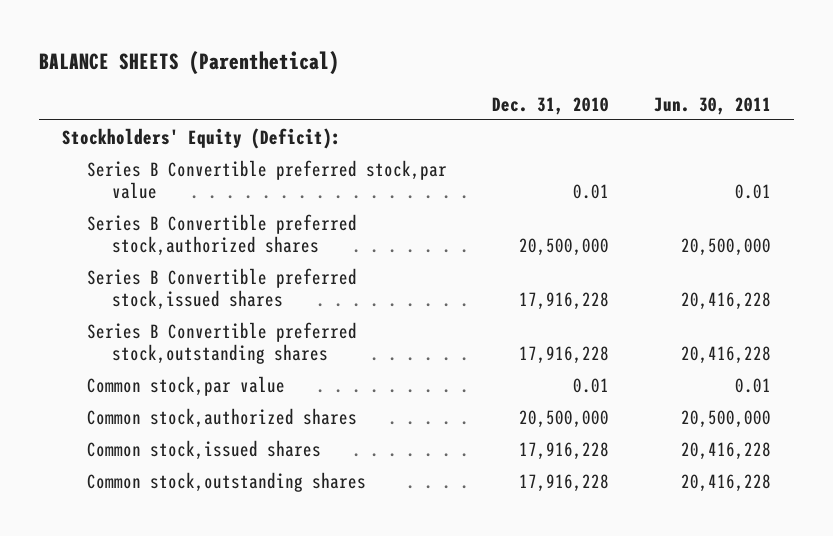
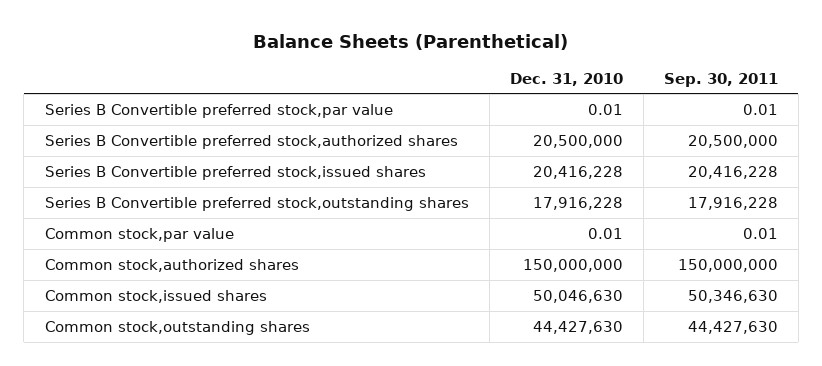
[38,50,339,75] BALANCE SHEETS (Parenthetical) -> [253,33,569,50] Balance Sheets (Parenthetical)
[654,96,772,115] Jun. 30, 2011 -> none
none -> [663,72,778,87] Sep. 30, 2011
[61,127,341,149] Stockholders' Equity (Deficit): -> none
[518,292,609,311] 17,916,228 -> [532,165,623,179] 20,416,228
[518,409,609,428] 20,500,000 -> [522,258,623,272] 150,000,000
[518,441,609,460] 17,916,228 -> [532,289,623,303] 50,046,630
[518,473,609,492] 17,916,228 -> [532,320,623,334] 44,427,630

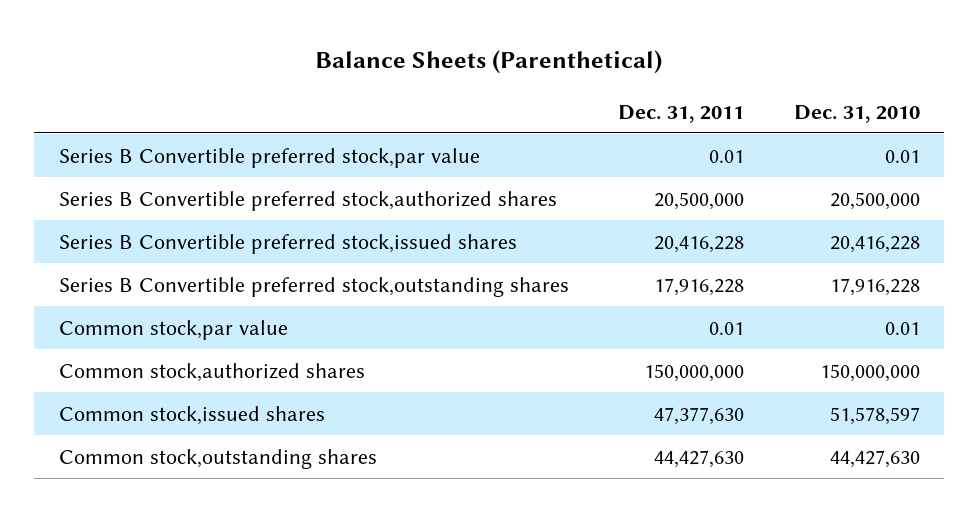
[663,72,778,87] Sep. 30, 2011 -> none
none -> [618,104,745,123] Dec. 31, 2011
[532,289,623,303] 50,046,630 -> [829,406,920,425] 51,578,597

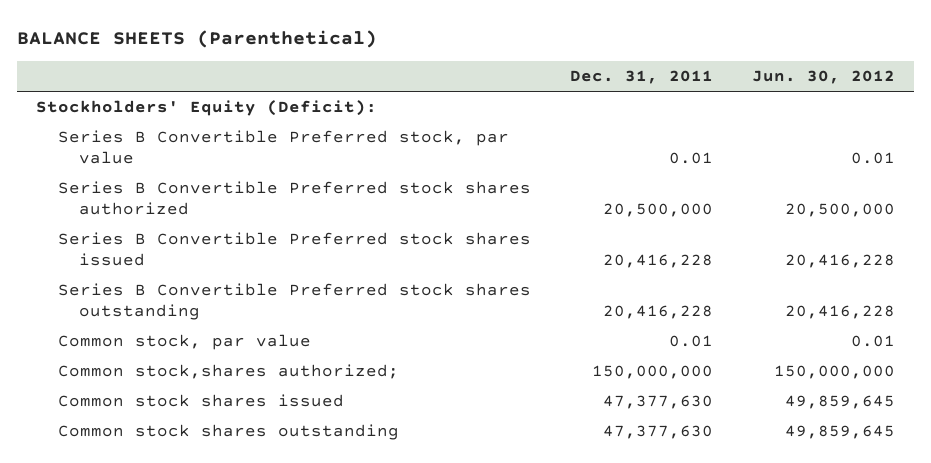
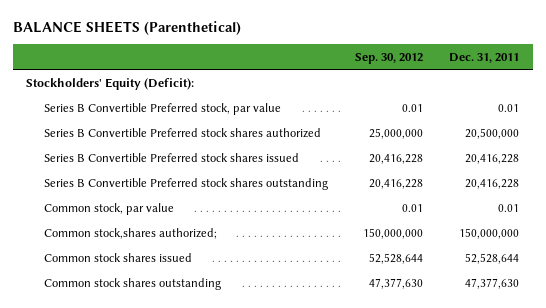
[751,70,895,85] Jun. 30, 2012 -> none
none -> [354,52,423,64] Sep. 30, 2012
[602,394,713,409] 47,377,630 -> [465,252,520,264] 52,528,644

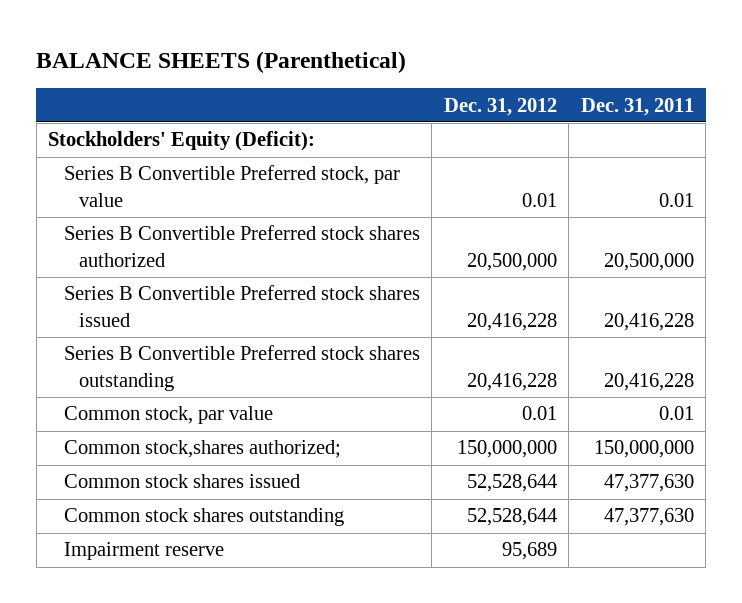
[354,52,423,64] Sep. 30, 2012 -> none
none -> [443,97,557,116] Dec. 31, 2012
[465,252,520,264] 52,528,644 -> [603,474,694,493] 47,377,630
none -> [63,542,224,561] Impairment reserve

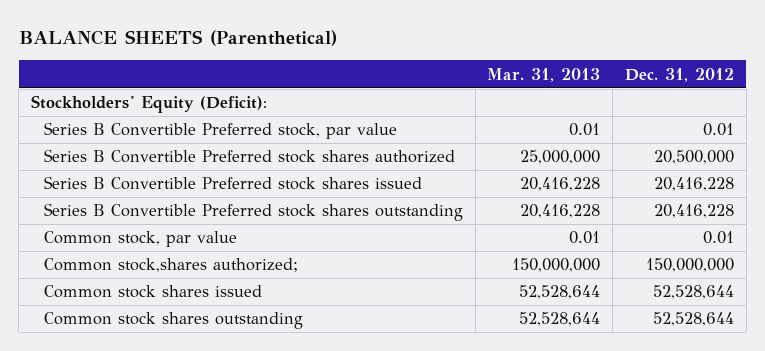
[580,97,694,116] Dec. 31, 2011 -> none
none -> [487,67,601,82] Mar. 31, 2013
[63,542,224,561] Impairment reserve -> none

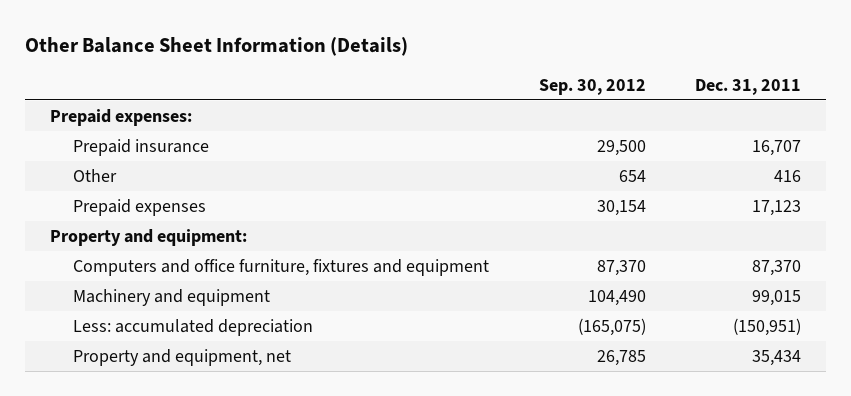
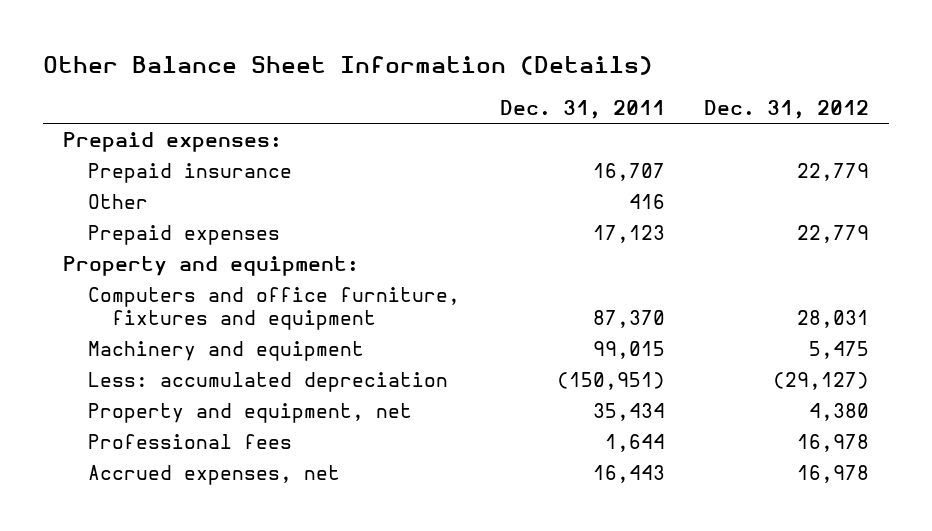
[538,78,646,95] Sep. 30, 2012 -> none
none -> [704,100,870,120] Dec. 31, 2012
none -> [87,433,292,449] Professional fees
none -> [87,464,340,485] Accrued expenses, net

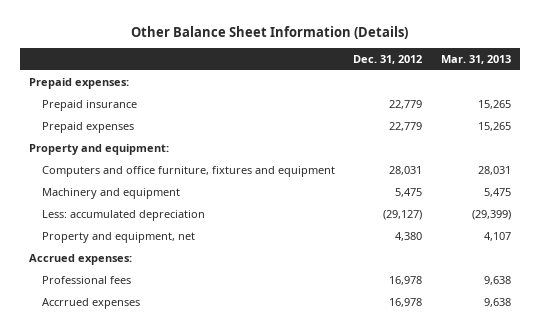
[499,100,665,120] Dec. 31, 2011 -> none
none -> [440,55,511,65] Mar. 31, 2013
[87,193,148,209] Other -> none
none -> [29,253,133,265] Accrued expenses:
[87,464,340,485] Accrued expenses, net -> [41,297,140,309] Accrrued expenses

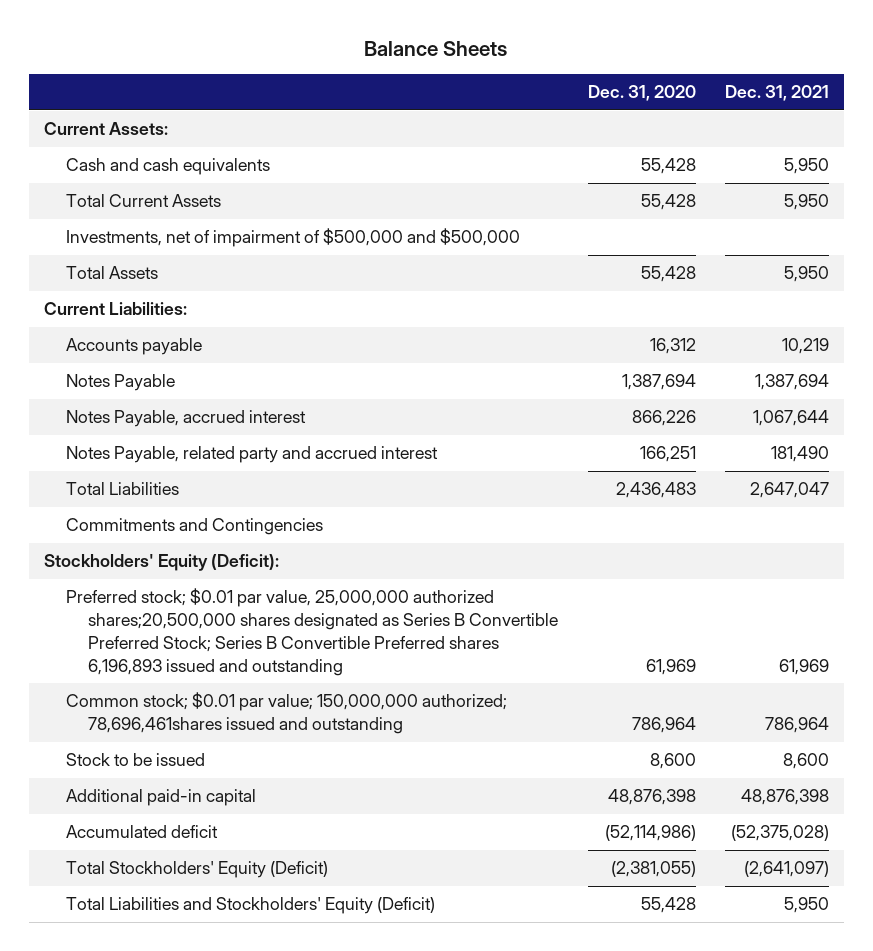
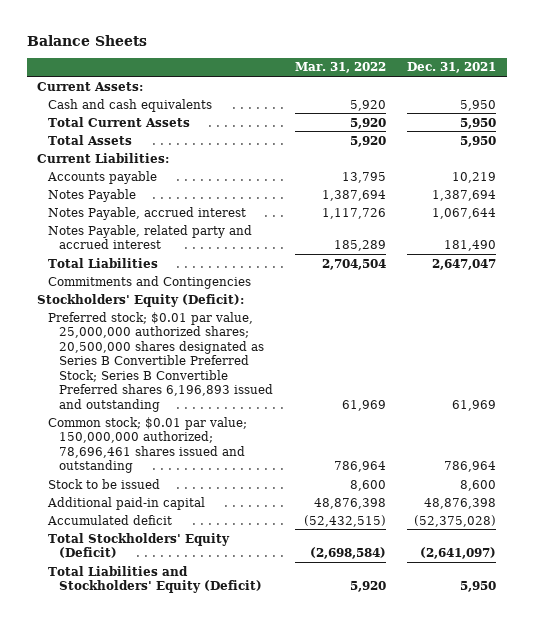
[587,85,696,102] Dec. 31, 2020 -> none
none -> [294,62,386,74] Mar. 31, 2022
[66,228,521,248] Investments, net of impairment of $500,000 and $500,000 -> none
[66,588,559,676] Preferred stock; $0.01 par value, 25,000,000 authorized shares;20,500,000 shares designated as Series B Convertible Preferred Stock; Series B Convertible Preferred shares 6,196,893 issued and outstanding -> [48,311,274,412] Preferred stock; $0.01 par value, 25,000,000 authorized shares; 20,500,000 shares designated as Series B Convertible Preferred Stock; Series B Convertible Preferred shares 6,196,893 issued and outstanding
[66,692,508,735] Common stock; $0.01 par value; 150,000,000 authorized; 78,696,461shares issued and outstanding -> [48,416,248,474] Common stock; $0.01 par value; 150,000,000 authorized; 78,696,461 shares issued and outstanding

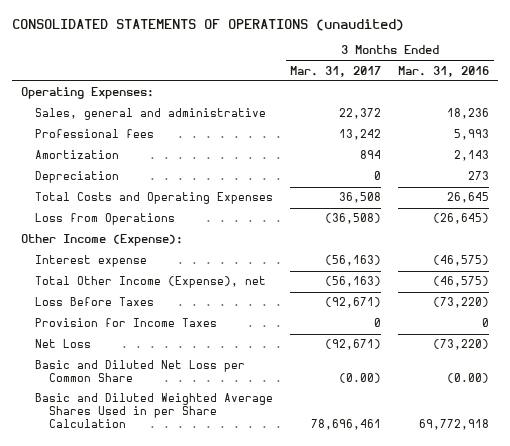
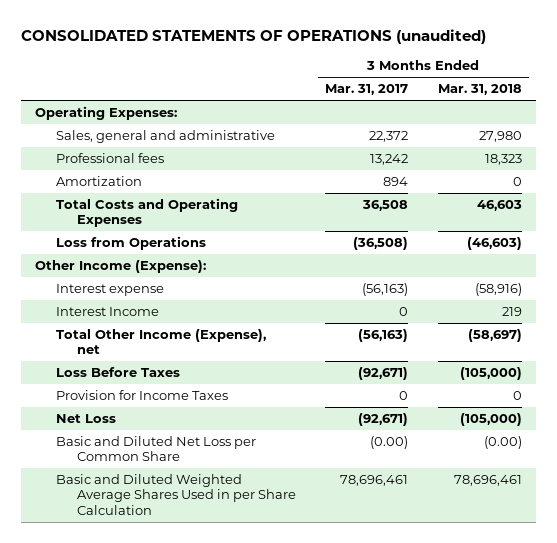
[398,65,490,77] Mar. 31, 2016 -> none
none -> [437,84,522,96] Mar. 31, 2018
[34,171,119,184] Depreciation -> none
none -> [56,307,160,317] Interest Income

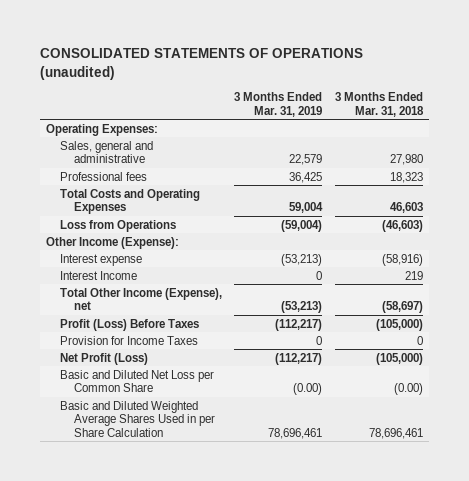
[325,84,409,96] Mar. 31, 2017 -> none
none -> [234,91,323,117] 3 Months Ended Mar. 31, 2019
[56,176,143,187] Amortization -> none
[56,367,181,378] Loss Before Taxes -> [59,318,199,331] Profit (Loss) Before Taxes
[56,414,117,424] Net Loss -> [59,352,148,365] Net Profit (Loss)

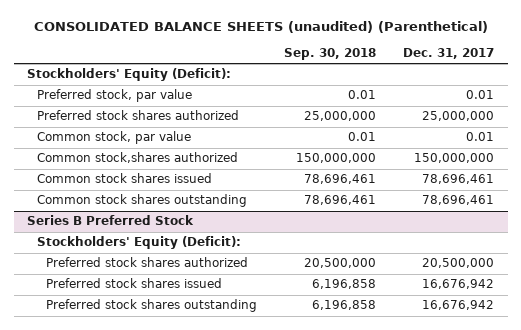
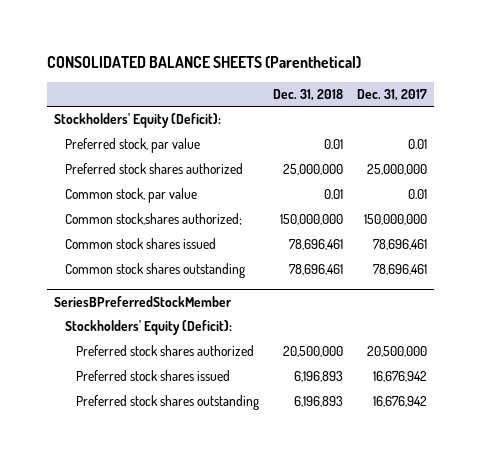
[33,21,488,34] CONSOLIDATED BALANCE SHEETS (unaudited) (Parenthetical) -> [47,56,362,69] CONSOLIDATED BALANCE SHEETS (Parenthetical)
[284,48,377,61] Sep. 30, 2018 -> none
none -> [273,88,344,101] Dec. 31, 2018
[36,152,238,164] Common stock,shares authorized -> [65,213,243,226] Common stock,shares authorized;
[27,215,195,226] Series B Preferred Stock -> [54,296,233,308] SeriesBPreferredStockMember

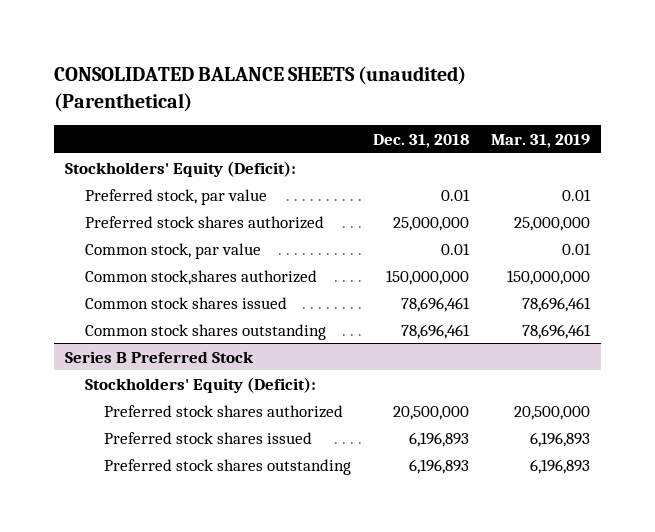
[47,56,362,69] CONSOLIDATED BALANCE SHEETS (Parenthetical) -> [54,66,467,112] CONSOLIDATED BALANCE SHEETS (unaudited) (Parenthetical)
[357,88,428,101] Dec. 31, 2017 -> none
none -> [490,133,590,148] Mar. 31, 2019
[65,213,243,226] Common stock,shares authorized; -> [84,269,317,285] Common stock,shares authorized
[54,296,233,308] SeriesBPreferredStockMember -> [65,350,255,363] Series B Preferred Stock

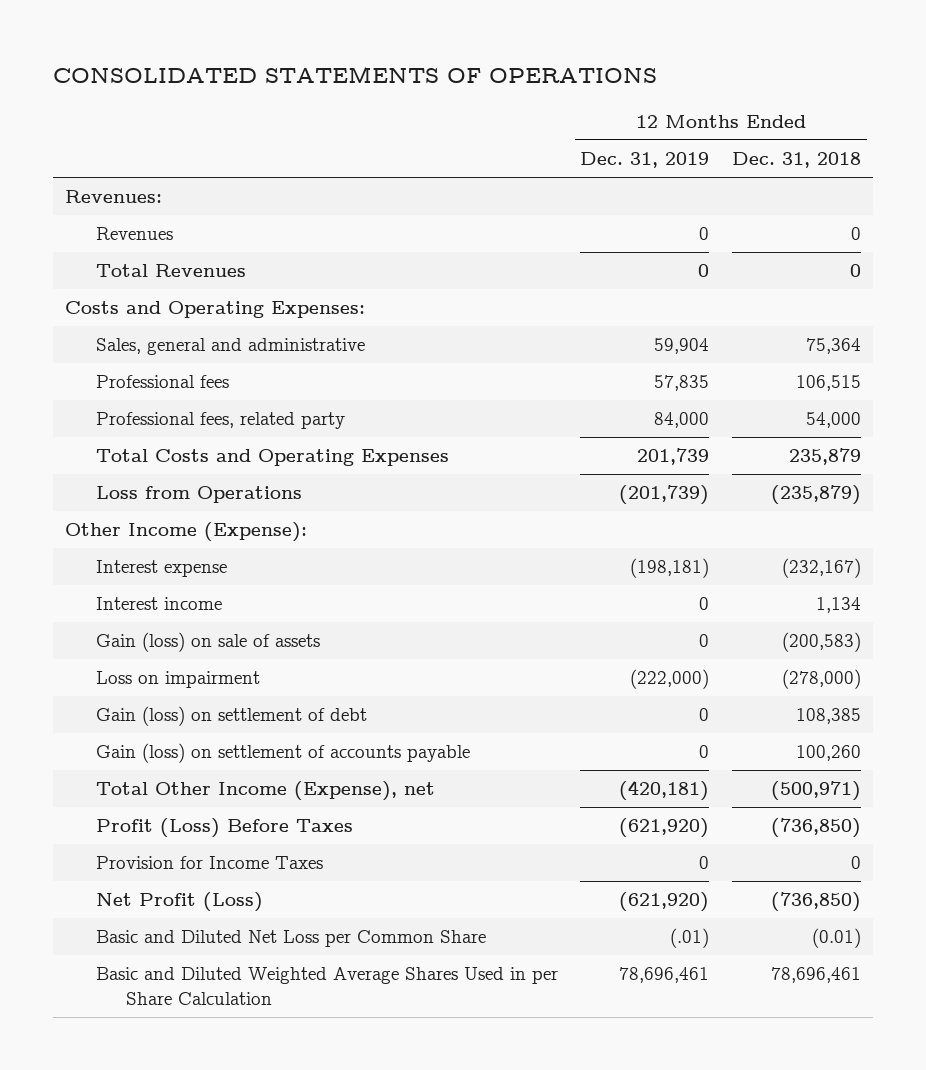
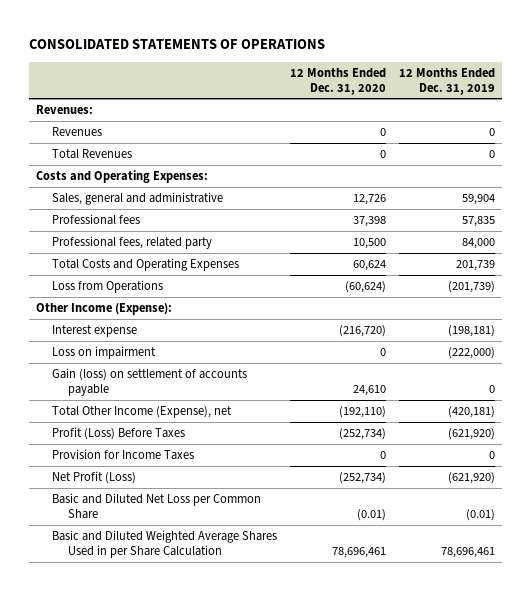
[732,152,862,169] Dec. 31, 2018 -> none
none -> [290,67,387,95] 12 Months Ended Dec. 31, 2020
[95,597,222,611] Interest income -> none
[95,632,320,653] Gain (loss) on sale of assets -> none
[95,706,367,727] Gain (loss) on settlement of debt -> none
[670,928,710,949] (.01) -> [466,509,496,522] (0.01)

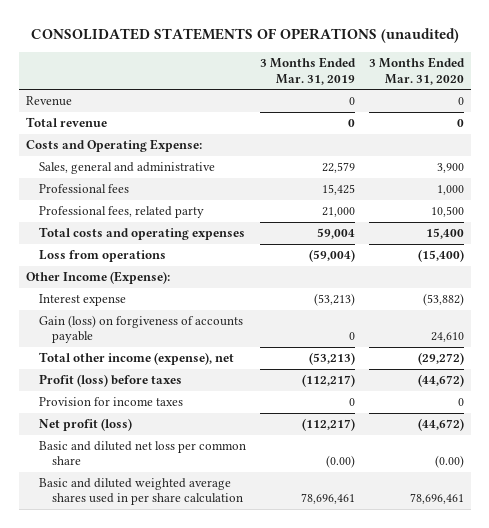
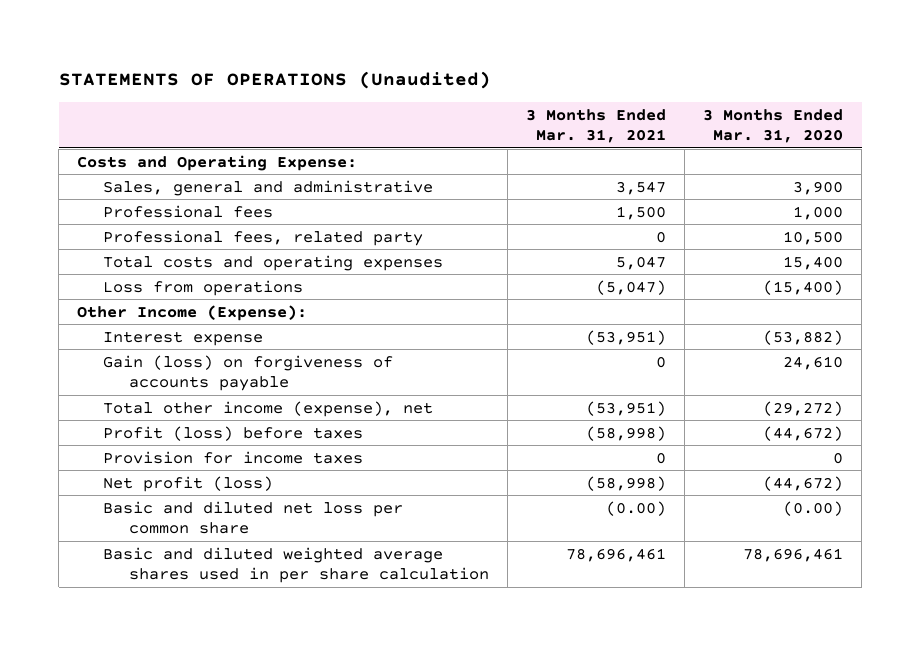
[30,27,459,43] CONSOLIDATED STATEMENTS OF OPERATIONS (unaudited) -> [58,70,491,89] STATEMENTS OF OPERATIONS (Unaudited)
[259,57,356,85] 3 Months Ended Mar. 31, 2019 -> none
none -> [526,108,667,144] 3 Months Ended Mar. 31, 2021
[25,96,72,107] Revenue -> none
[25,117,107,128] Total revenue -> none

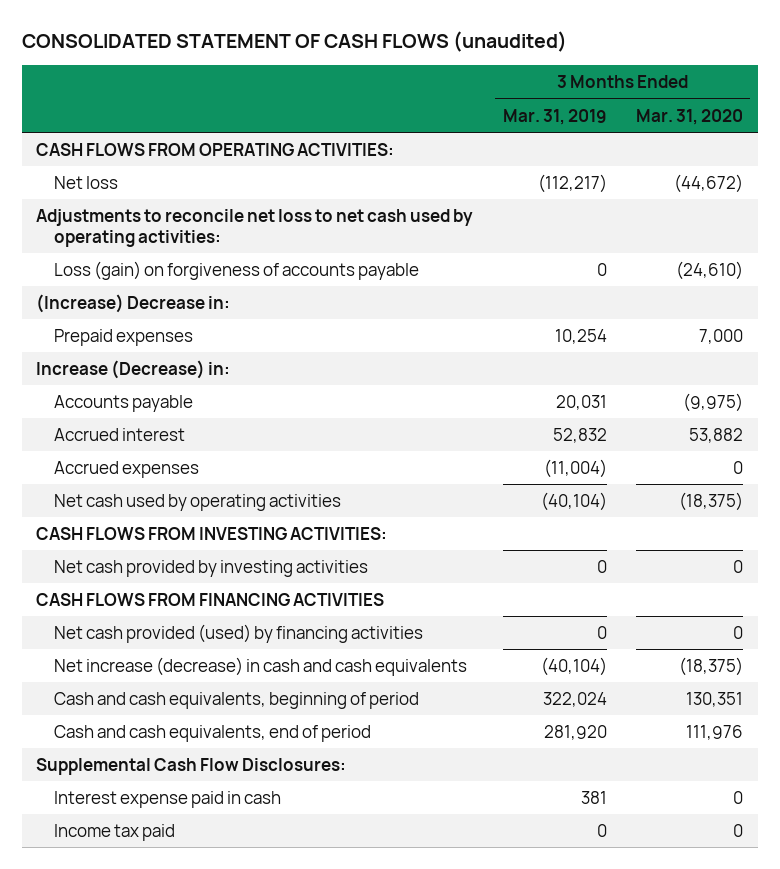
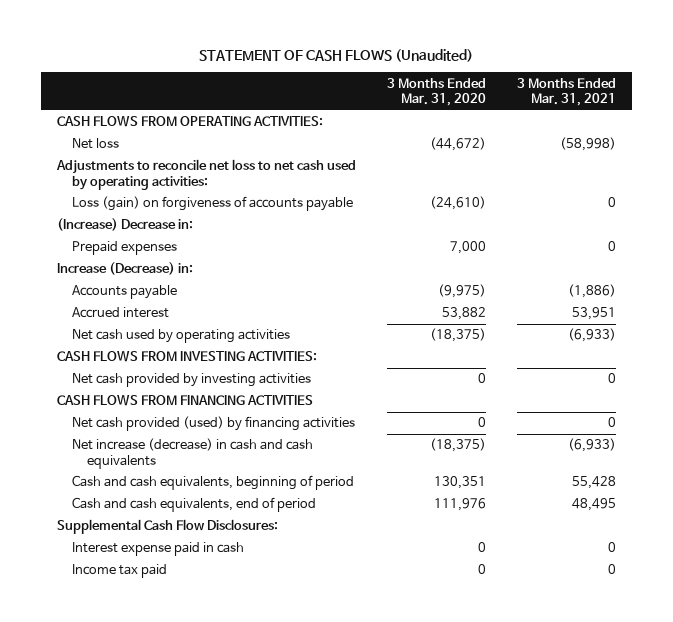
[21,31,567,53] CONSOLIDATED STATEMENT OF CASH FLOWS (unaudited) -> [199,49,474,63] STATEMENT OF CASH FLOWS (Unaudited)
[502,108,607,125] Mar. 31, 2019 -> none
none -> [517,77,617,107] 3 Months Ended Mar. 31, 2021
[53,460,199,478] Accrued expenses -> none

